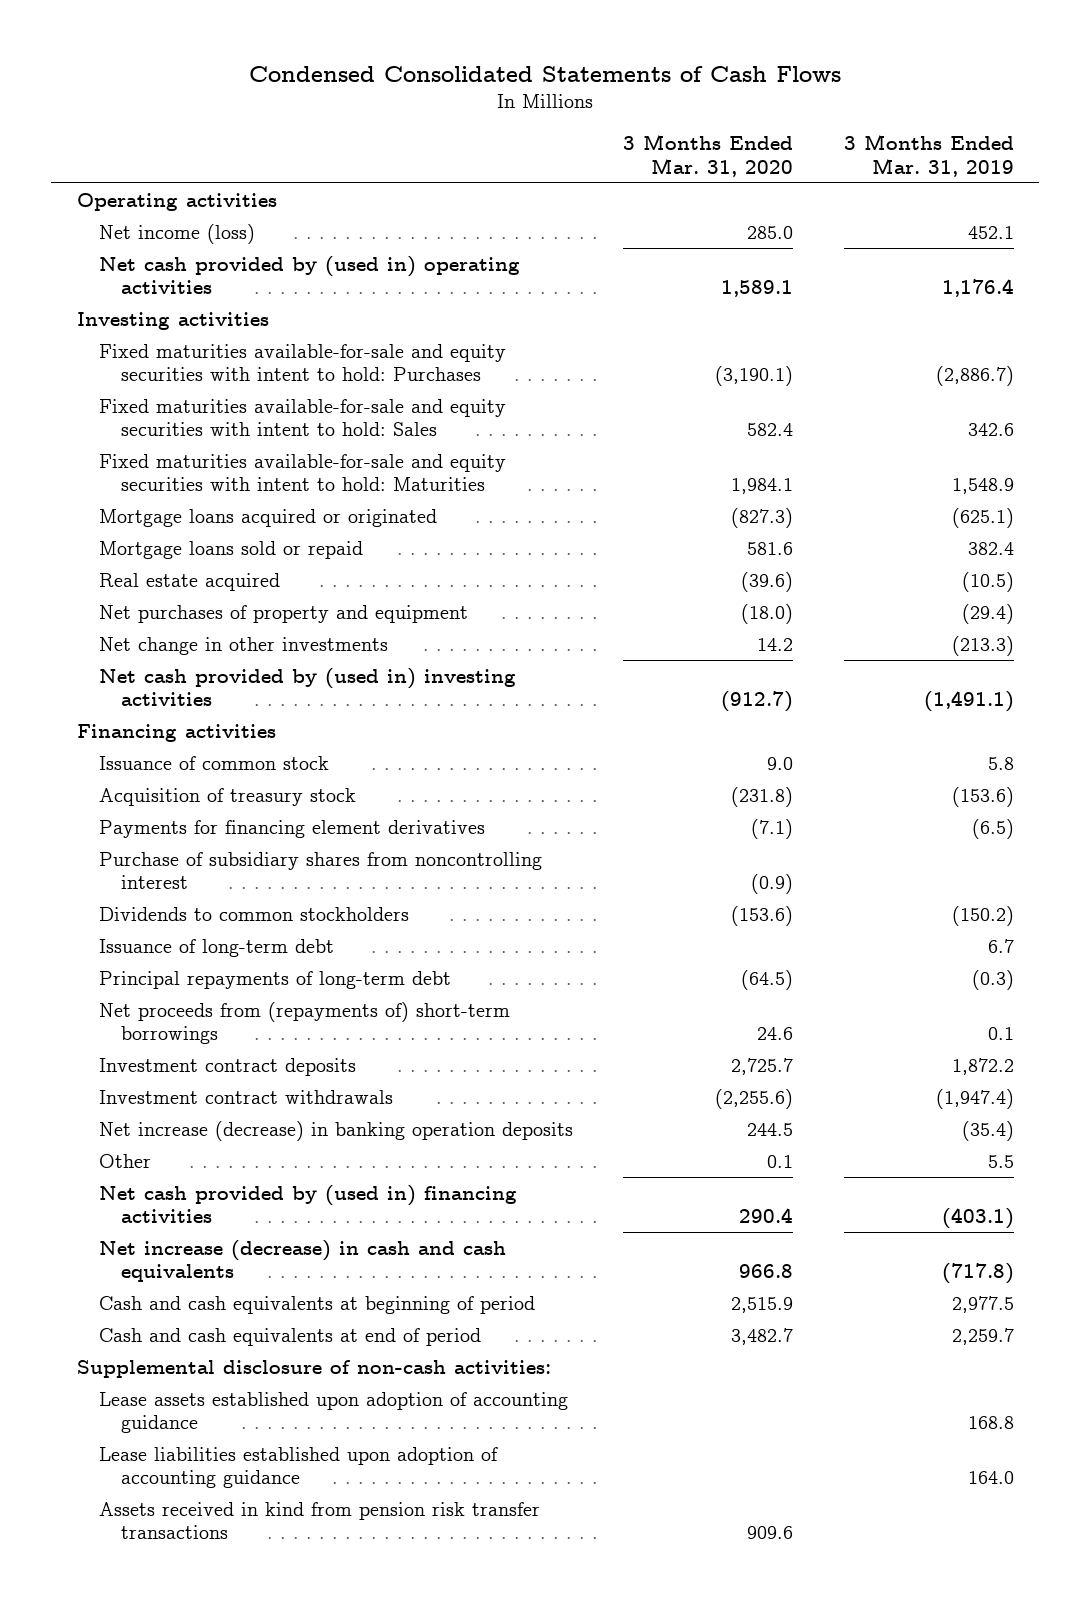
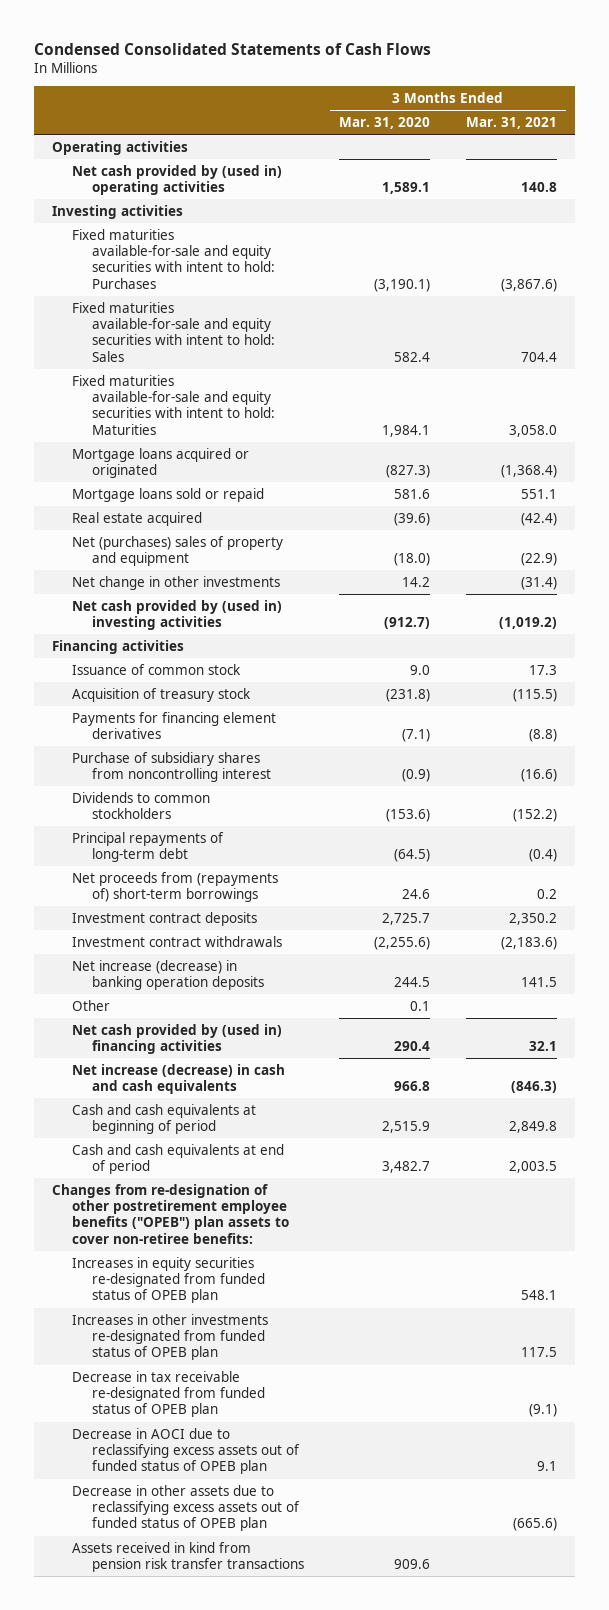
[843,134,1014,177] 3 Months Ended Mar. 31, 2019 -> none
none -> [466,116,558,129] Mar. 31, 2021
[98,223,255,244] Net income (loss) -> none
[98,604,468,623] Net purchases of property and equipment -> [71,535,283,567] Net (purchases) sales of property and equipment
[98,938,334,957] Issuance of long-term debt -> none
[76,1359,551,1378] Supplemental disclosure of non-cash activities: -> none
[98,1391,568,1433] Lease assets established upon adoption of accounting guidance -> none
[98,1446,498,1488] Lease liabilities established upon adoption of accounting guidance -> none
none -> [51,1183,289,1244] Changes from re-designation of other postretirement employee benefits ("OPEB") plan assets to cover non-retiree benefits:
none -> [71,1256,265,1304] Increases in equity securities re-designated from funded status of OPEB plan
none -> [71,1313,268,1361] Increases in other investments re-designated from funded status of OPEB plan
none -> [71,1370,265,1418] Decrease in tax receivable re-designated from funded status of OPEB plan
none -> [71,1427,300,1475] Decrease in AOCI due to reclassifying excess assets out of funded status of OPEB plan
none -> [71,1484,300,1532] Decrease in other assets due to reclassifying excess assets out of funded status of OPEB plan

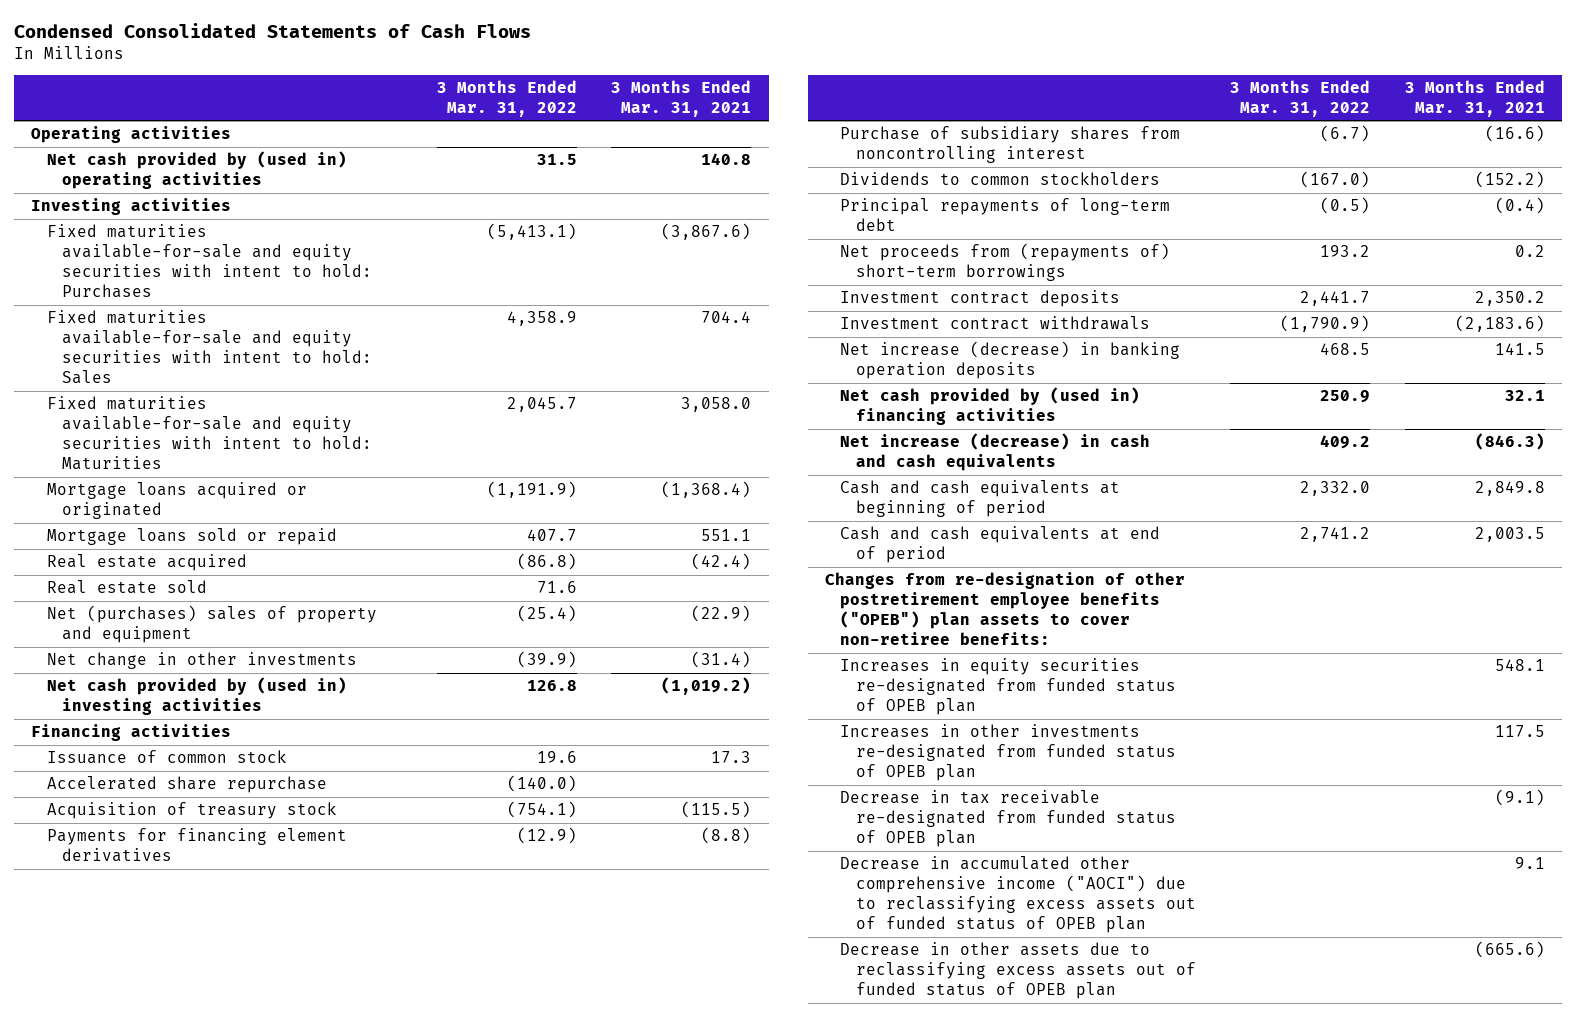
[339,116,431,129] Mar. 31, 2020 -> none
none -> [436,79,577,117] 3 Months Ended Mar. 31, 2022
none -> [46,580,207,595] Real estate sold
none -> [46,776,327,794] Accelerated share repurchase
[71,999,110,1011] Other -> none
[71,1427,300,1475] Decrease in AOCI due to reclassifying excess assets out of funded status of OPEB plan -> [840,856,1196,934] Decrease in accumulated other comprehensive income ("AOCI") due to reclassifying excess assets out of funded status of OPEB plan
[71,1541,304,1573] Assets received in kind from pension risk transfer transactions -> none

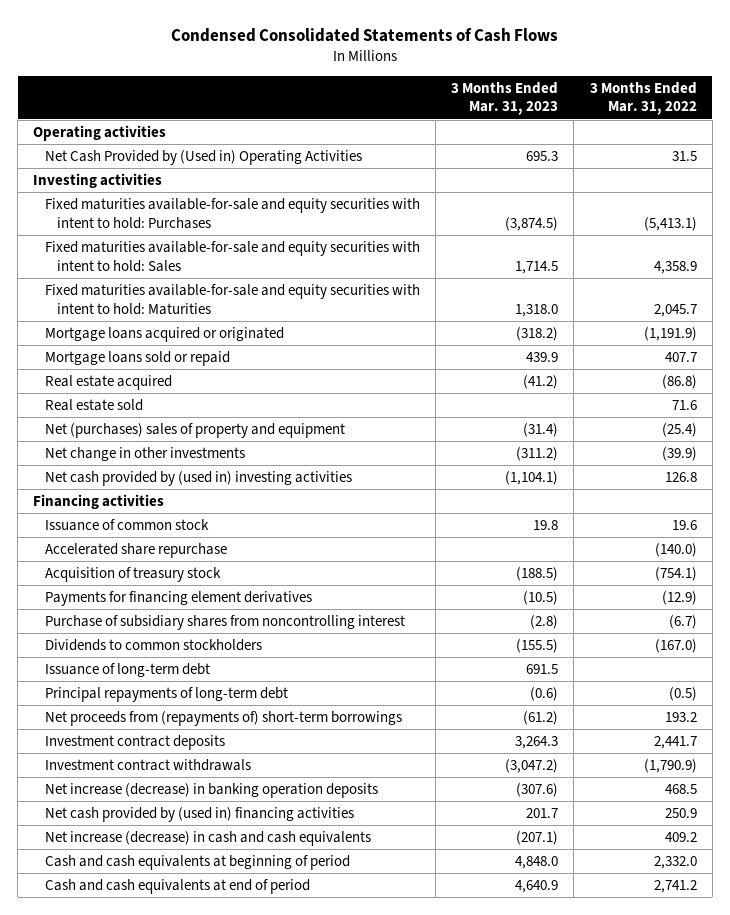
[611,79,752,117] 3 Months Ended Mar. 31, 2021 -> none
none -> [451,81,559,116] 3 Months Ended Mar. 31, 2023
[46,151,347,190] Net cash provided by (used in) operating activities -> [44,150,362,166] Net Cash Provided by (Used in) Operating Activities
none -> [44,663,210,678] Issuance of long-term debt
[825,572,1186,646] Changes from re-designation of other postretirement employee benefits ("OPEB") plan assets to cover non-retiree benefits: -> none
[840,658,1176,716] Increases in equity securities re-designated from funded status of OPEB plan -> none
[840,724,1176,782] Increases in other investments re-designated from funded status of OPEB plan -> none
[840,790,1176,848] Decrease in tax receivable re-designated from funded status of OPEB plan -> none
[840,856,1196,934] Decrease in accumulated other comprehensive income ("AOCI") due to reclassifying excess assets out of funded status of OPEB plan -> none
[840,942,1196,1000] Decrease in other assets due to reclassifying excess assets out of funded status of OPEB plan -> none

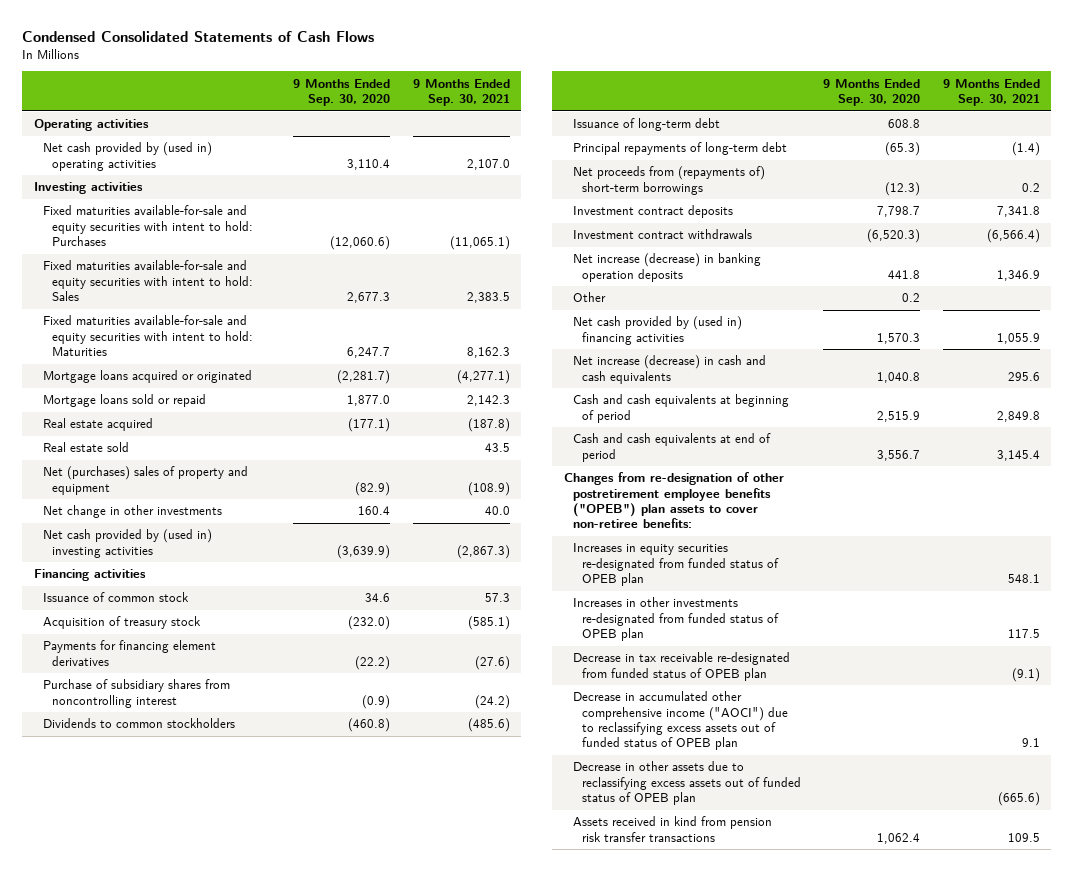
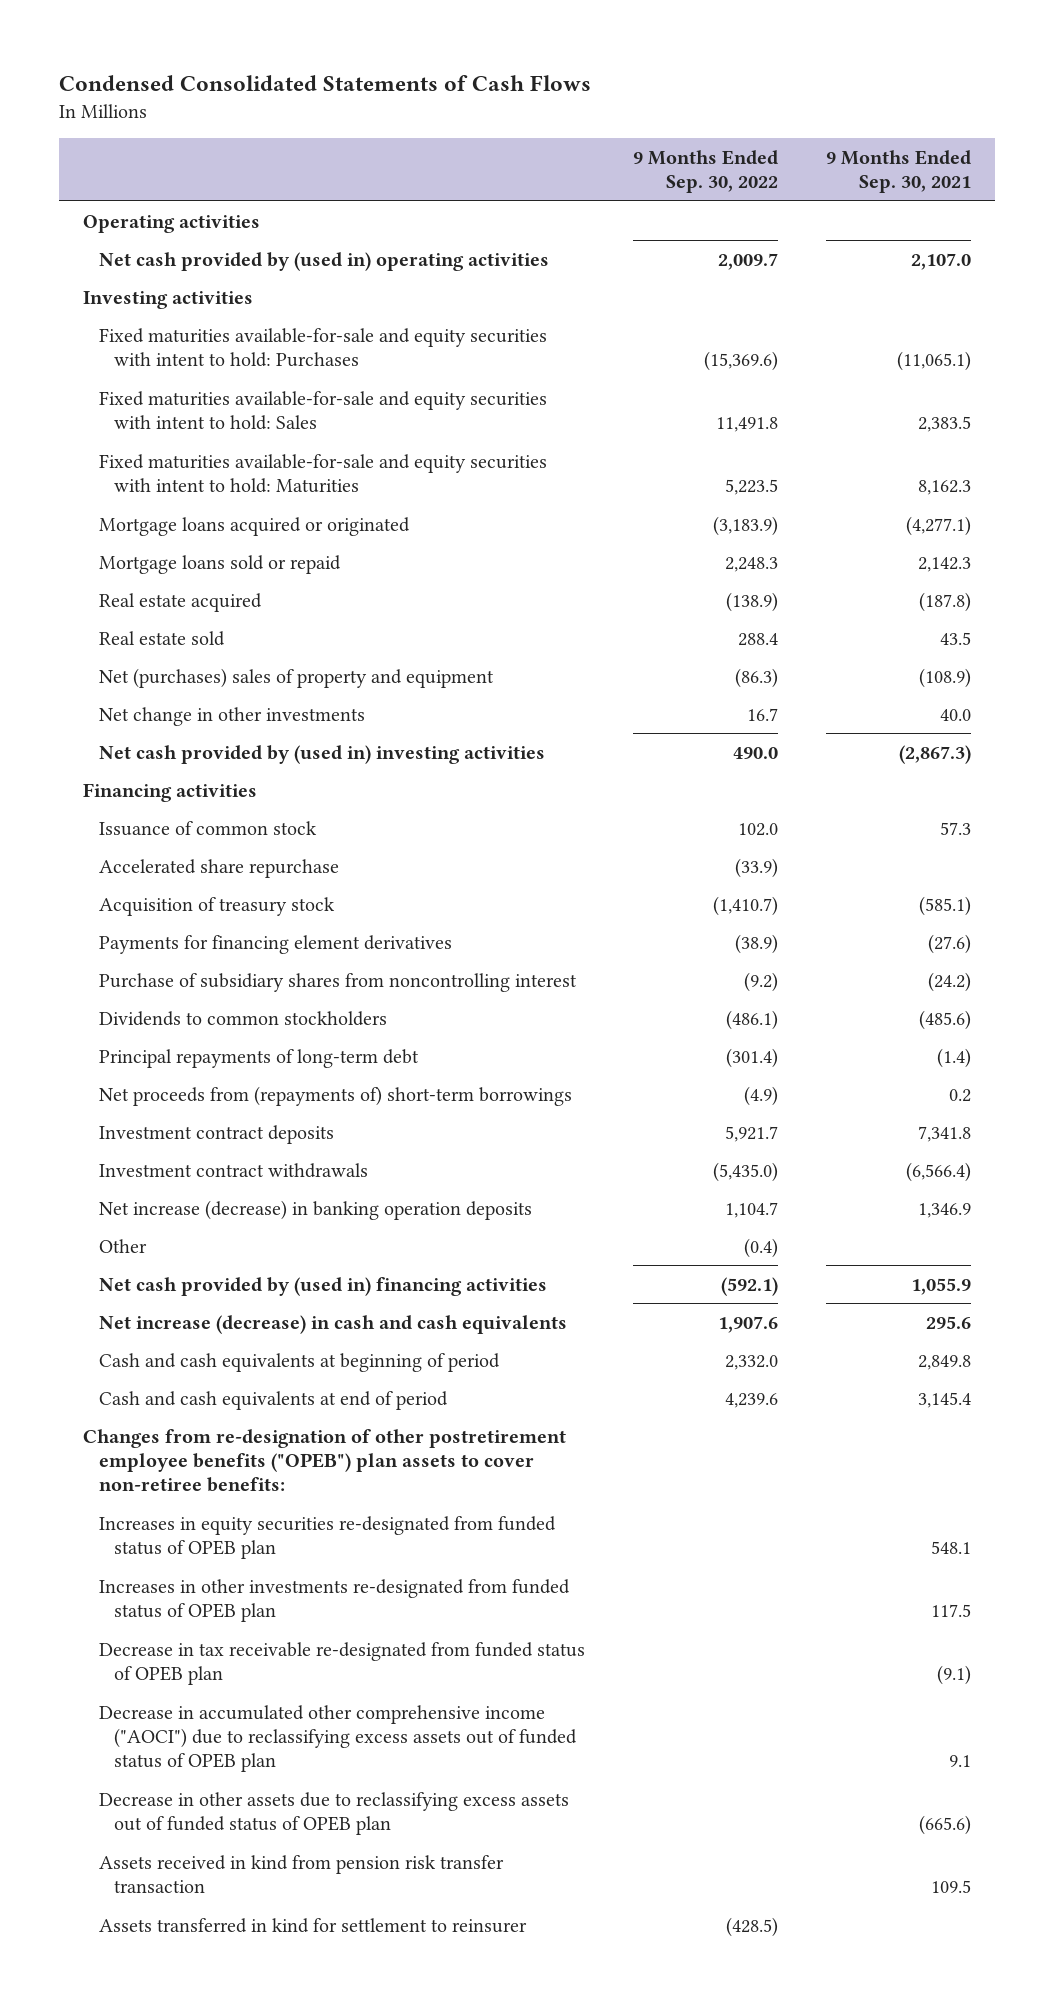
[293,78,391,106] 9 Months Ended Sep. 30, 2020 -> none
none -> [632,149,778,193] 9 Months Ended Sep. 30, 2022
none -> [98,858,339,878] Accelerated share repurchase
[572,118,720,132] Issuance of long-term debt -> none
[572,816,772,842] Assets received in kind from pension risk transfer transactions -> [98,1854,504,1893] Assets received in kind from pension risk transfer transaction
none -> [98,1917,527,1933] Assets transferred in kind for settlement to reinsurer

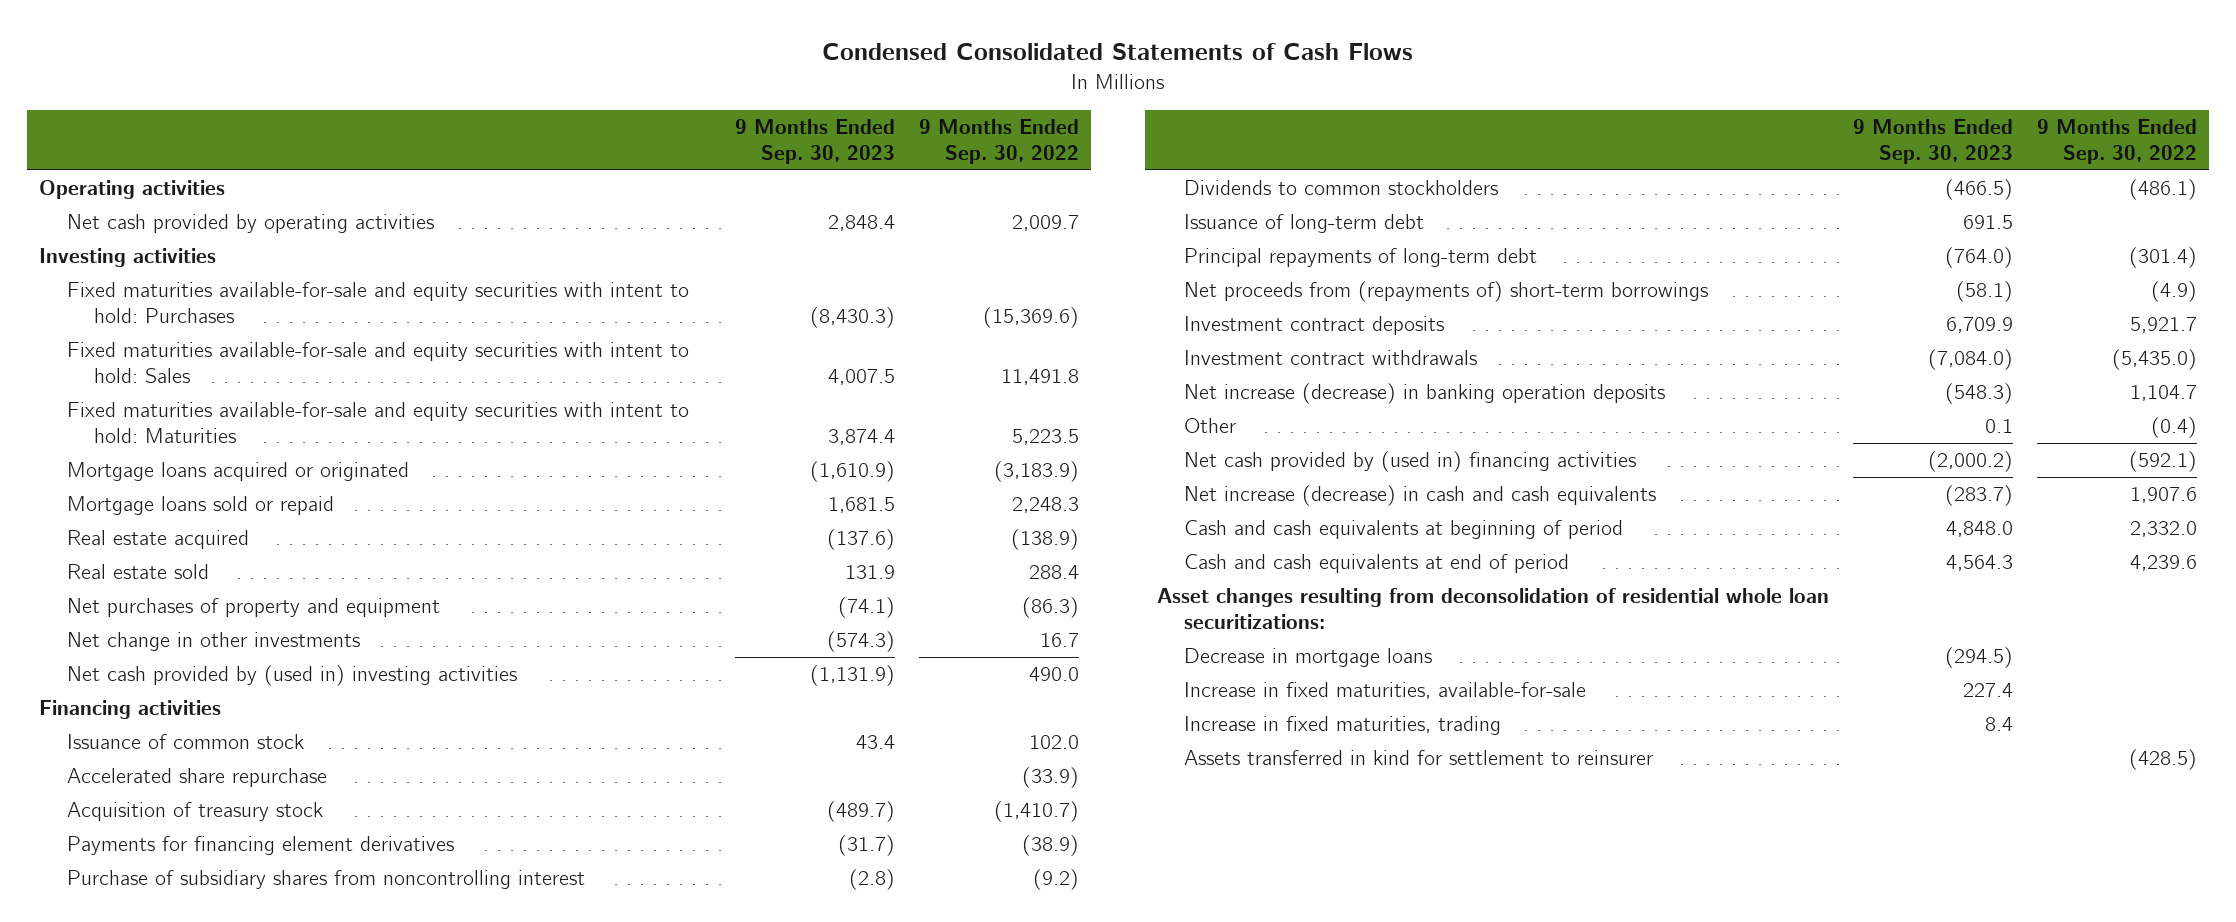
[825,149,971,193] 9 Months Ended Sep. 30, 2021 -> none
none -> [735,119,896,165] 9 Months Ended Sep. 30, 2023
[98,251,549,271] Net cash provided by (used in) operating activities -> [66,214,434,234] Net cash provided by operating activities
[98,667,494,688] Net (purchases) sales of property and equipment -> [66,598,440,618] Net purchases of property and equipment
none -> [1184,214,1425,234] Issuance of long-term debt
[83,1428,567,1493] Changes from re-designation of other postretirement employee benefits ("OPEB") plan assets to cover non-retiree benefits: -> none
[98,1515,556,1559] Increases in equity securities re-designated from funded status of OPEB plan -> none
[98,1578,570,1622] Increases in other investments re-designated from funded status of OPEB plan -> none
[98,1641,585,1685] Decrease in tax receivable re-designated from funded status of OPEB plan -> none
[98,1704,578,1773] Decrease in accumulated other comprehensive income ("AOCI") due to reclassifying excess assets out of funded status of OPEB plan -> none
[98,1791,569,1835] Decrease in other assets due to reclassifying excess assets out of funded status of OPEB plan -> none
[98,1854,504,1893] Assets received in kind from pension risk transfer transaction -> none
none -> [1156,588,1829,630] Asset changes resulting from deconsolidation of residential whole loan securitizations:
none -> [1184,648,1433,668] Decrease in mortgage loans
none -> [1184,682,1587,700] Increase in fixed maturities, available-for-sale
none -> [1184,716,1502,736] Increase in fixed maturities, trading

